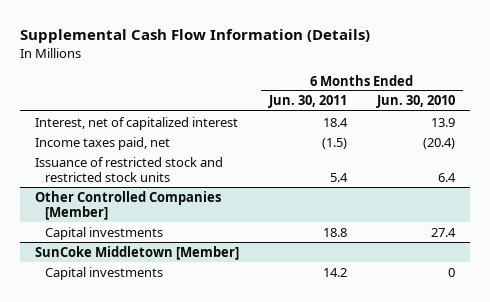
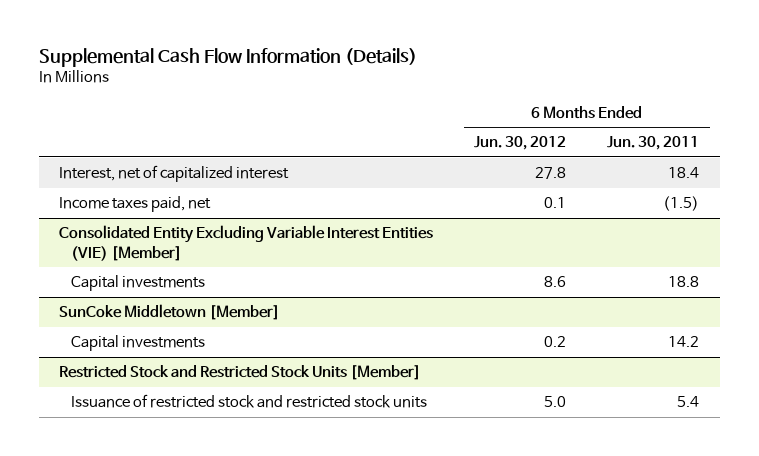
[376,95,456,109] Jun. 30, 2010 -> none
none -> [474,136,567,151] Jun. 30, 2012
[34,156,223,182] Issuance of restricted stock and restricted stock units -> none
[34,190,221,220] Other Controlled Companies [Member] -> none
none -> [59,225,434,261] Consolidated Entity Excluding Variable Interest Entities (VIE) [Member]
none -> [59,365,422,381] Restricted Stock and Restricted Stock Units [Member]
none -> [71,394,428,409] Issuance of restricted stock and restricted stock units

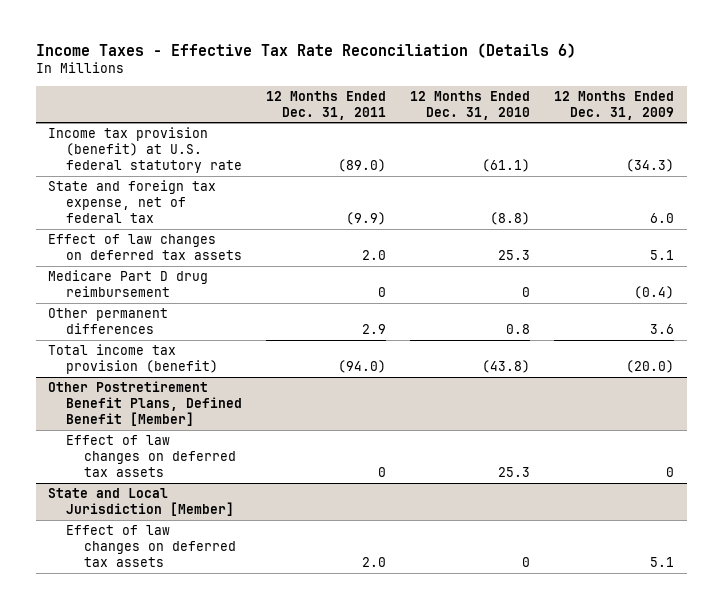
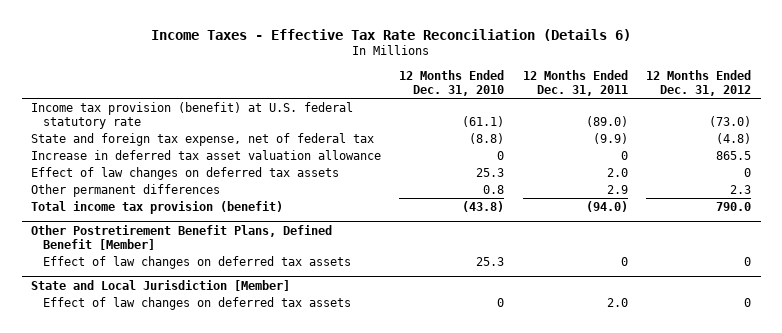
[554,90,675,120] 12 Months Ended Dec. 31, 2009 -> none
none -> [646,69,752,96] 12 Months Ended Dec. 31, 2012
none -> [30,149,381,160] Increase in deferred tax asset valuation allowance
[48,270,209,297] Medicare Part D drug reimbursement -> none

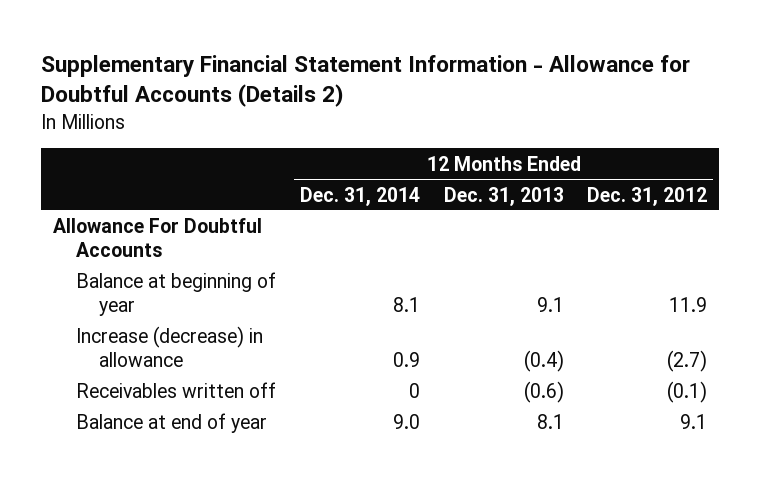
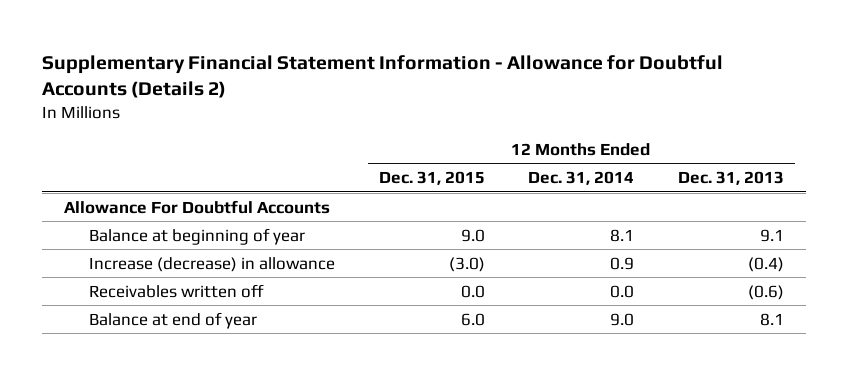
[587,186,708,206] Dec. 31, 2012 -> none
none -> [378,171,485,186] Dec. 31, 2015
[408,383,420,399] 0 -> [610,284,635,298] 0.0

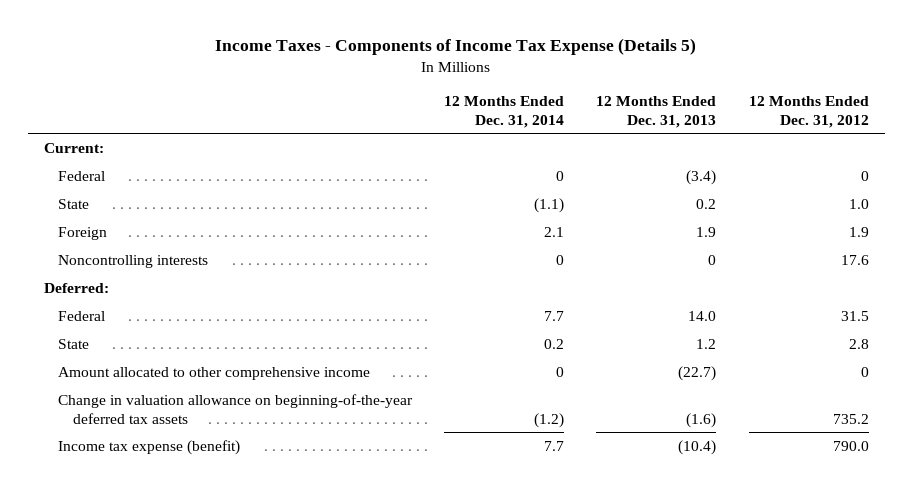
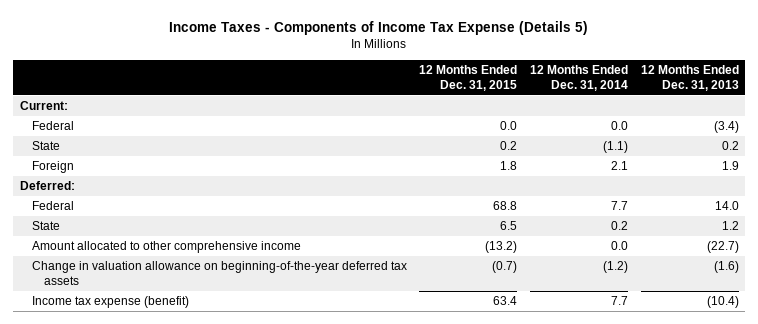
[748,95,869,128] 12 Months Ended Dec. 31, 2012 -> none
none -> [419,65,518,91] 12 Months Ended Dec. 31, 2015
[556,170,565,181] 0 -> [611,121,629,131] 0.0
[58,254,209,268] Noncontrolling interests -> none
[556,366,565,377] 0 -> [611,241,629,251] 0.0

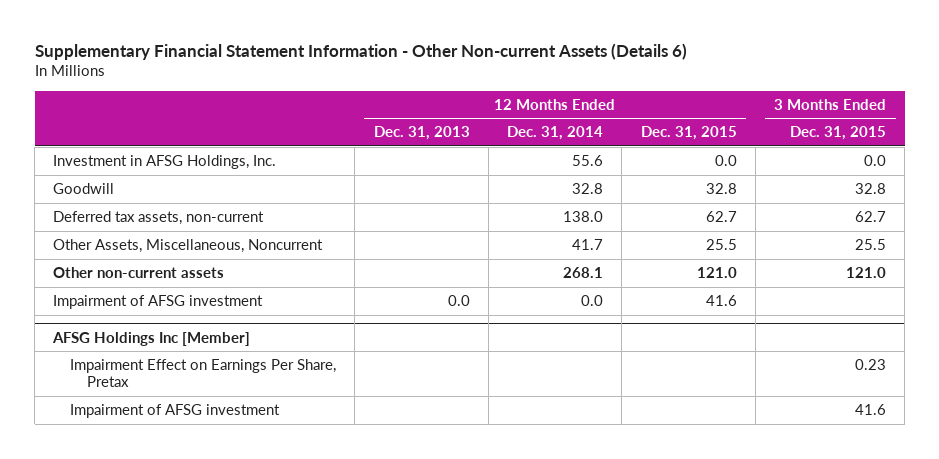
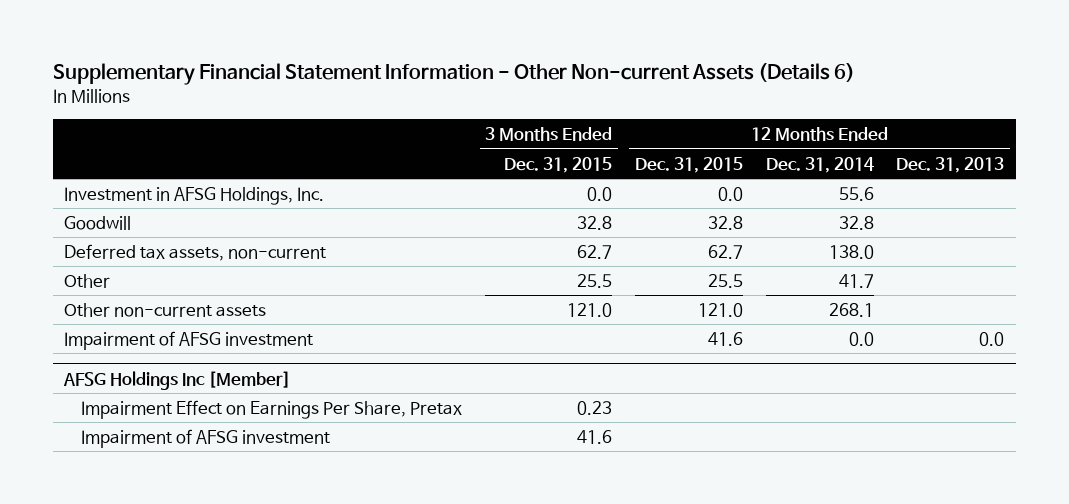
[53,238,324,253] Other Assets, Miscellaneous, Noncurrent -> [64,273,111,288] Other

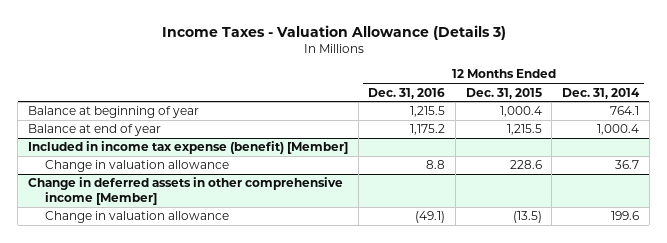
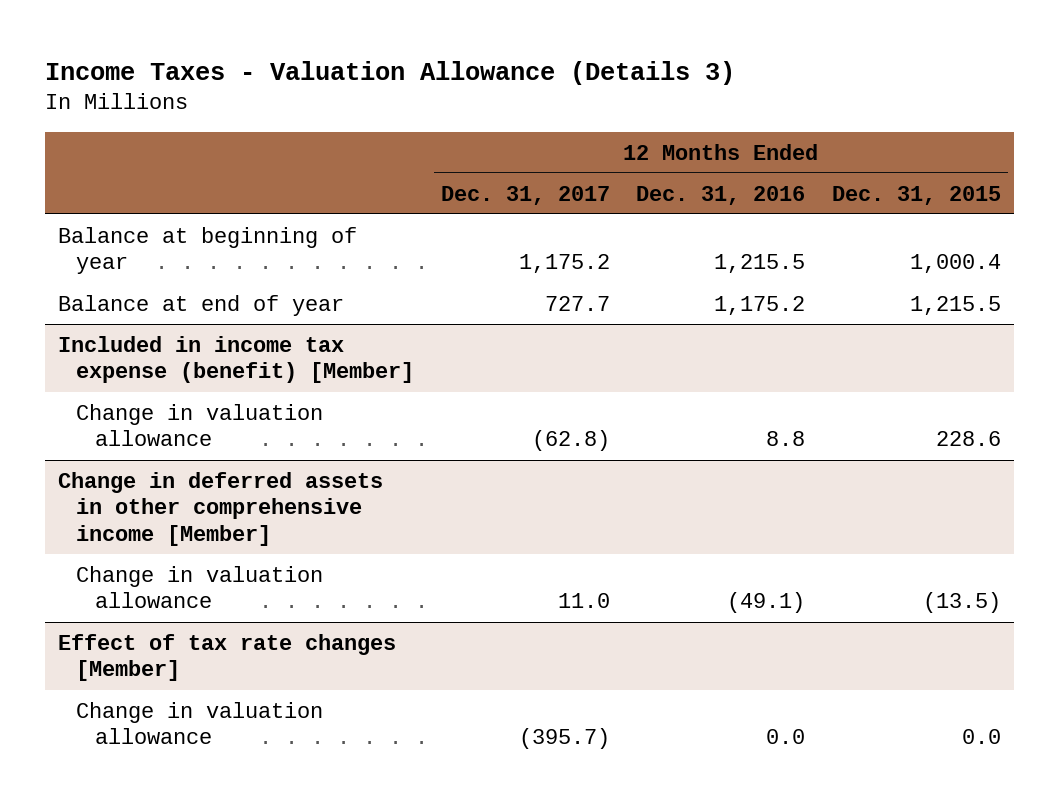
[562,87,641,99] Dec. 31, 2014 -> none
none -> [440,185,610,205] Dec. 31, 2017
none -> [58,633,397,682] Effect of tax rate changes [Member]
none -> [76,701,324,745] Change in valuation allowance

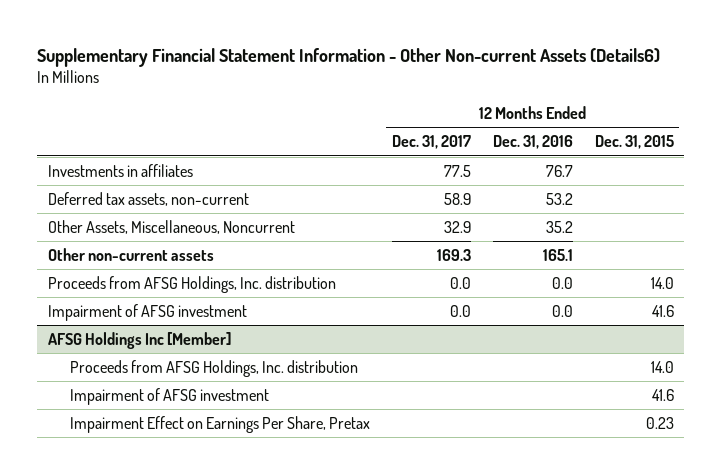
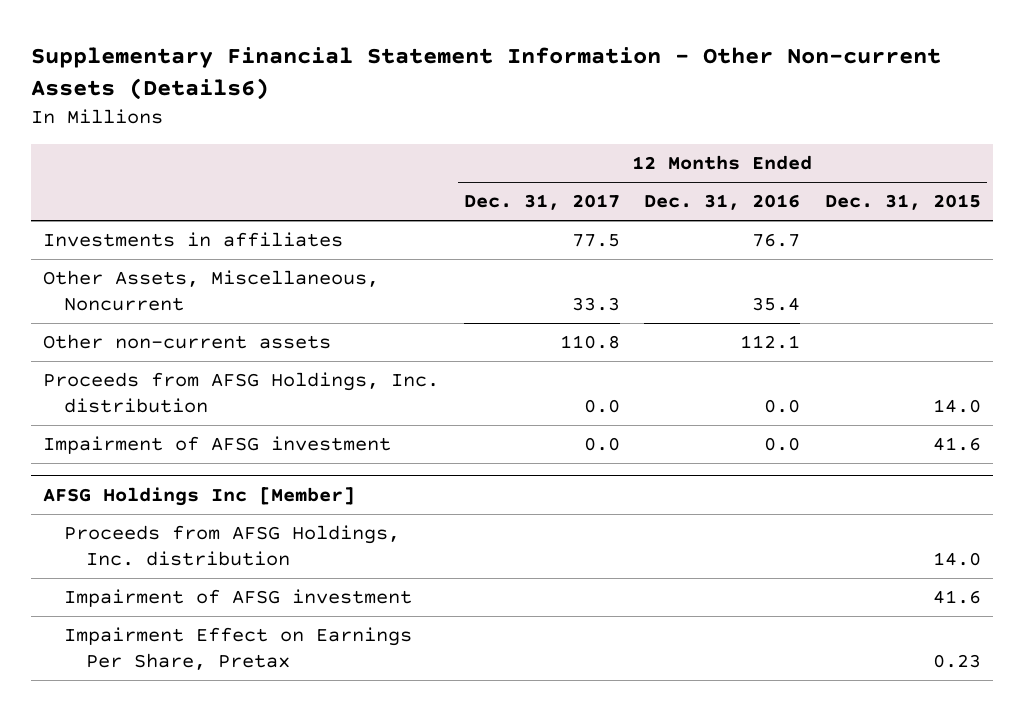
[48,191,250,206] Deferred tax assets, non-current -> none
[443,220,471,233] 32.9 -> [571,296,620,311] 33.3
[545,220,573,233] 35.2 -> [752,296,801,311] 35.4
[436,248,471,261] 169.3 -> [559,335,620,350] 110.8
[542,248,573,261] 165.1 -> [740,335,801,350] 112.1

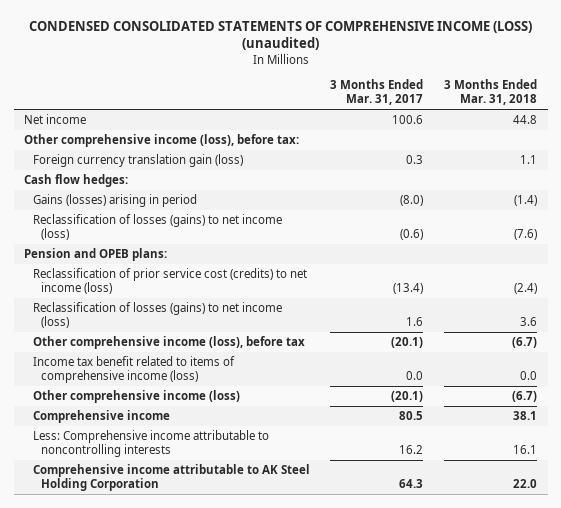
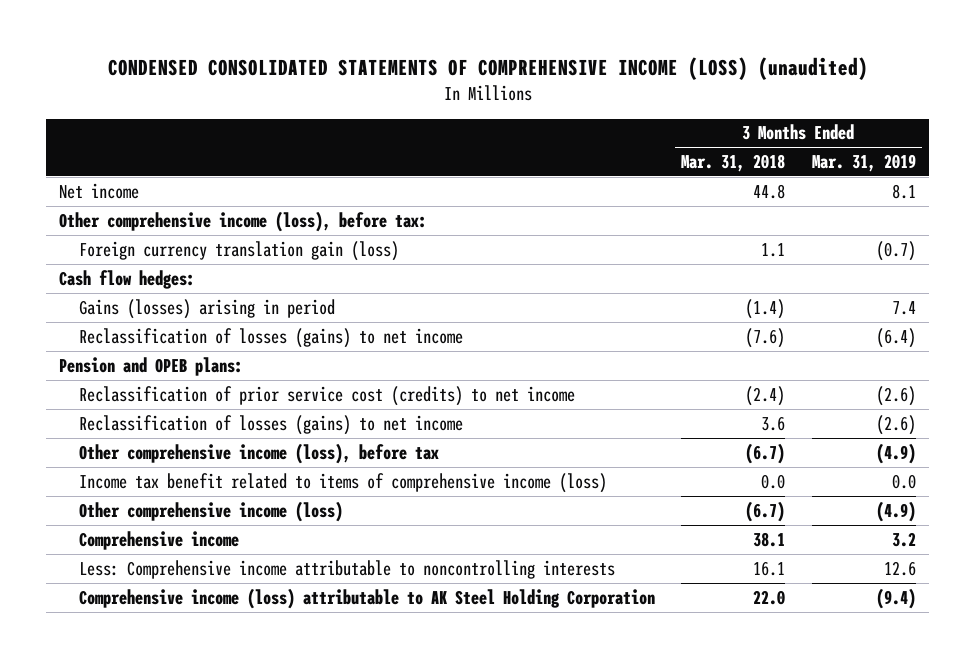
[330,78,424,106] 3 Months Ended Mar. 31, 2017 -> none
none -> [811,153,916,172] Mar. 31, 2019
[32,213,282,241] Reclassification of losses (gains) to net income (loss) -> [78,327,463,348] Reclassification of losses (gains) to net income
[32,267,307,295] Reclassification of prior service cost (credits) to net income (loss) -> [78,385,575,406] Reclassification of prior service cost (credits) to net income
[32,301,282,329] Reclassification of losses (gains) to net income (loss) -> [78,414,463,435] Reclassification of losses (gains) to net income
[32,463,310,492] Comprehensive income attributable to AK Steel Holding Corporation -> [78,587,655,609] Comprehensive income (loss) attributable to AK Steel Holding Corporation

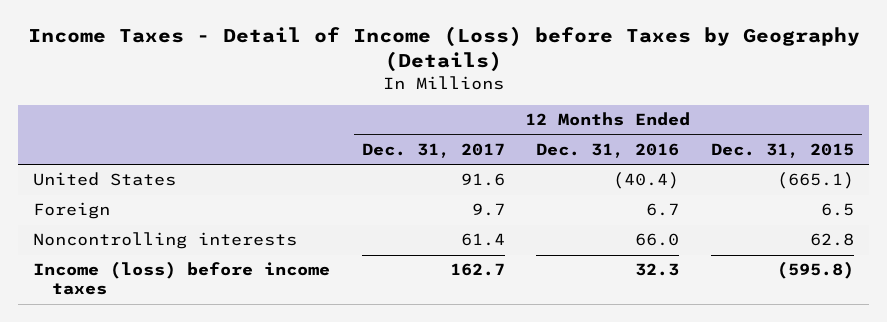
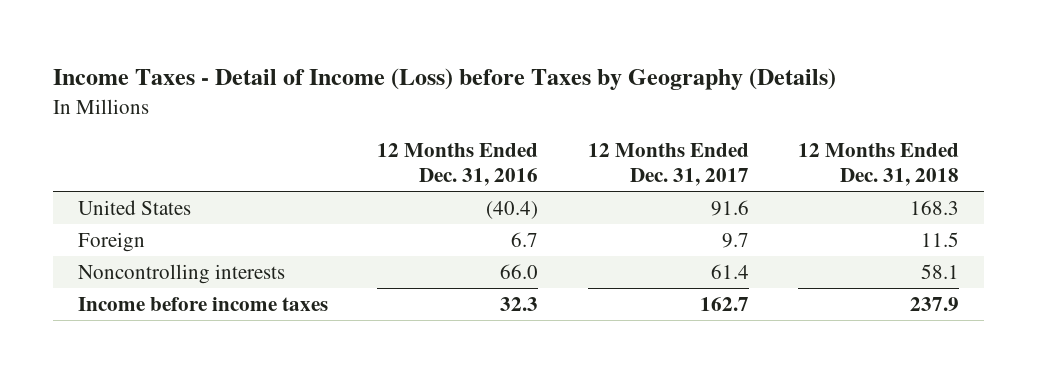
[710,142,854,158] Dec. 31, 2015 -> none
none -> [798,143,960,186] 12 Months Ended Dec. 31, 2018
[33,261,331,296] Income (loss) before income taxes -> [77,296,328,311] Income before income taxes

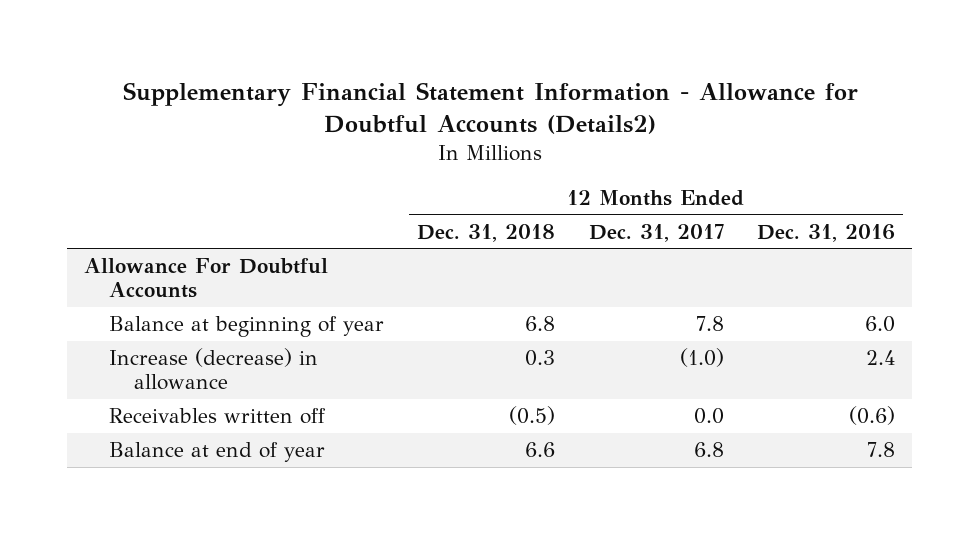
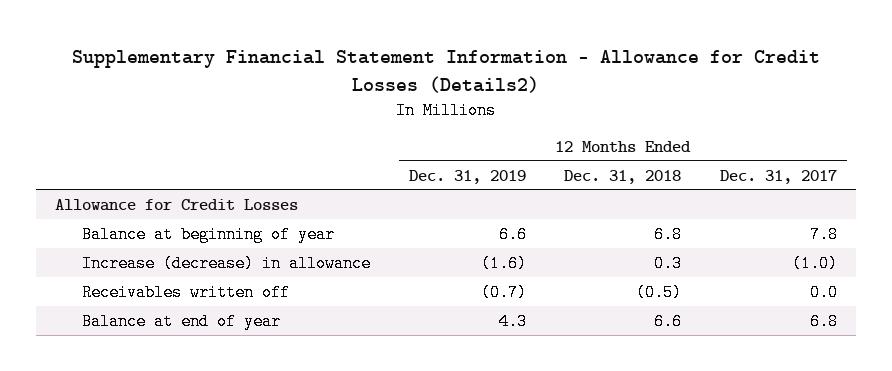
[122,81,858,134] Supplementary Financial Statement Information - Allowance for Doubtful Accounts (Details2) -> [72,50,821,93] Supplementary Financial Statement Information - Allowance for Credit Losses (Details2)
[757,223,896,242] Dec. 31, 2016 -> none
none -> [408,169,526,184] Dec. 31, 2019
[84,258,329,299] Allowance For Doubtful Accounts -> [55,198,299,211] Allowance for Credit Losses

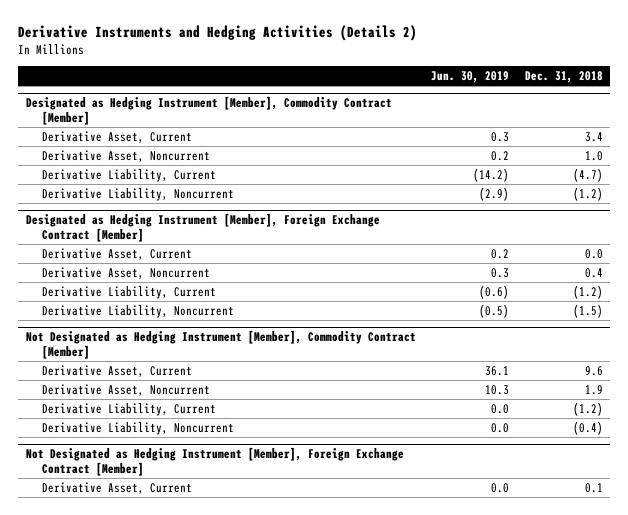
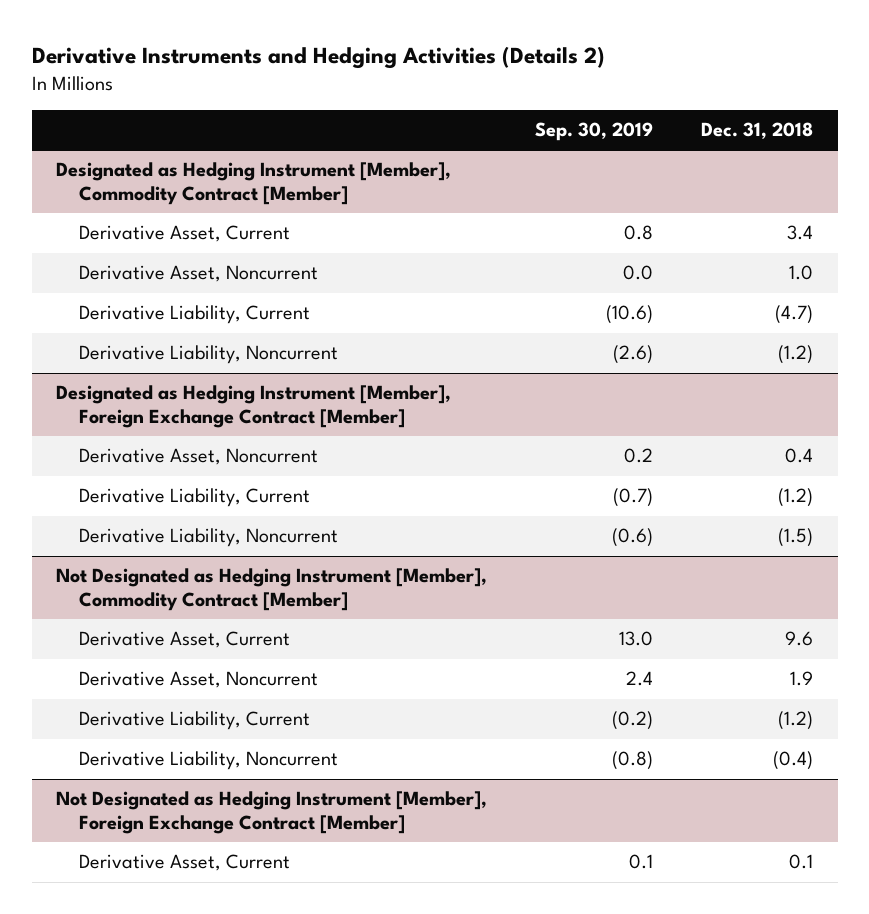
[431,70,510,83] Jun. 30, 2019 -> none
none -> [535,122,654,142] Sep. 30, 2019
[41,247,192,260] Derivative Asset, Current -> none

